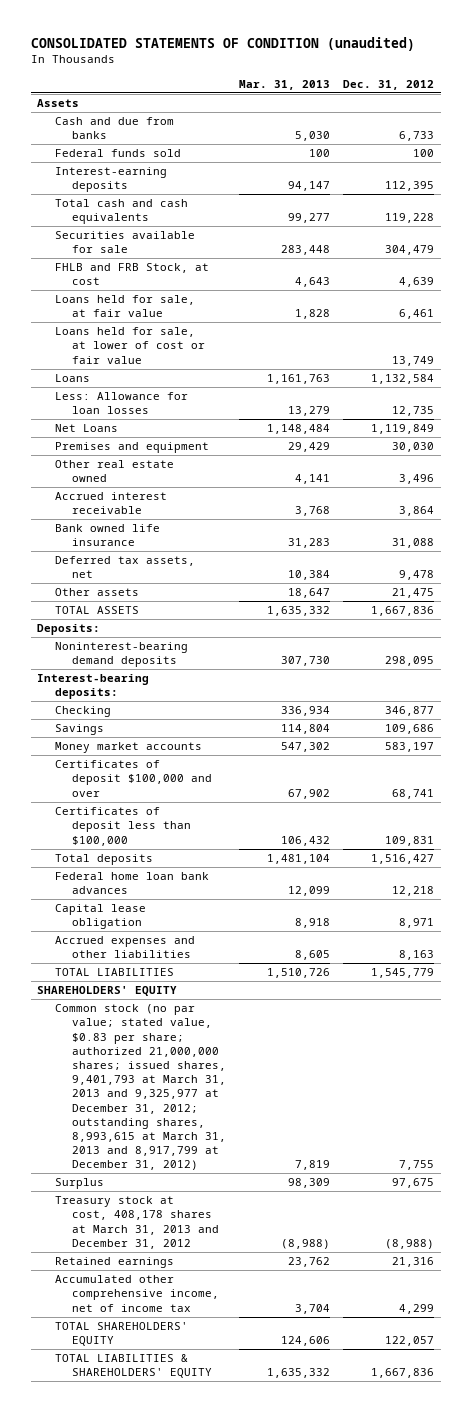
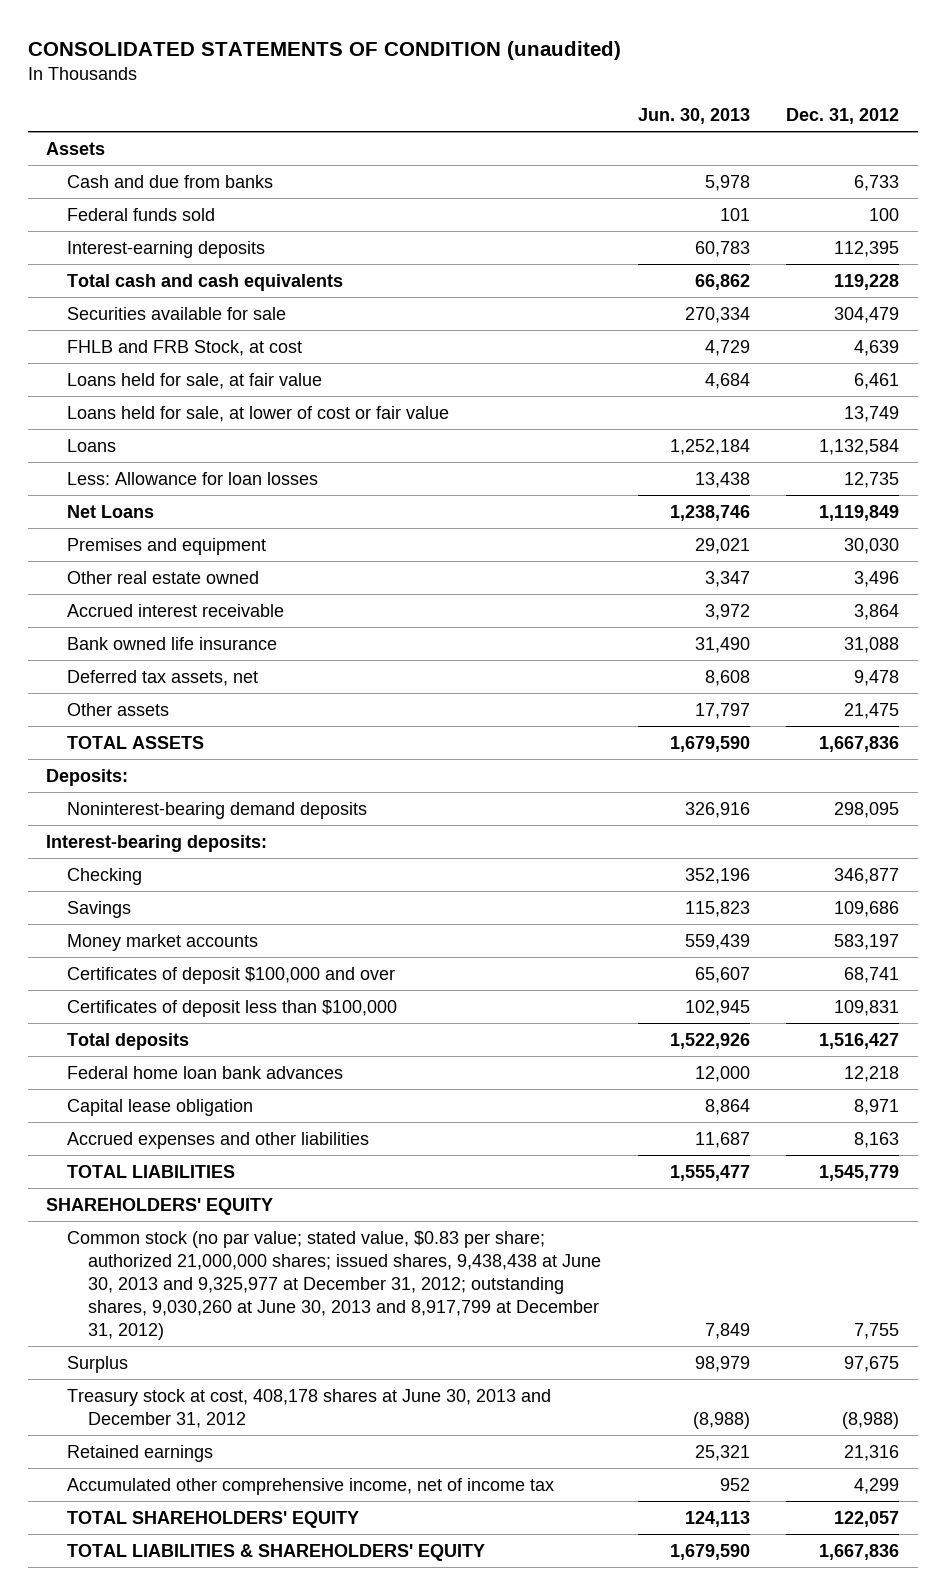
[239,79,331,90] Mar. 31, 2013 -> none
none -> [637,108,750,125] Jun. 30, 2013
[54,1004,226,1171] Common stock (no par value; stated value, $0.83 per share; authorized 21,000,000 shares; issued shares, 9,401,793 at March 31, 2013 and 9,325,977 at December 31, 2012; outstanding shares, 8,993,615 at March 31, 2013 and 8,917,799 at December 31, 2012) -> [67,1230,602,1340] Common stock (no par value; stated value, $0.83 per share; authorized 21,000,000 shares; issued shares, 9,438,438 at June 30, 2013 and 9,325,977 at December 31, 2012; outstanding shares, 9,030,260 at June 30, 2013 and 8,917,799 at December 31, 2012)
[54,1196,219,1249] Treasury stock at cost, 408,178 shares at March 31, 2013 and December 31, 2012 -> [67,1388,552,1428] Treasury stock at cost, 408,178 shares at June 30, 2013 and December 31, 2012

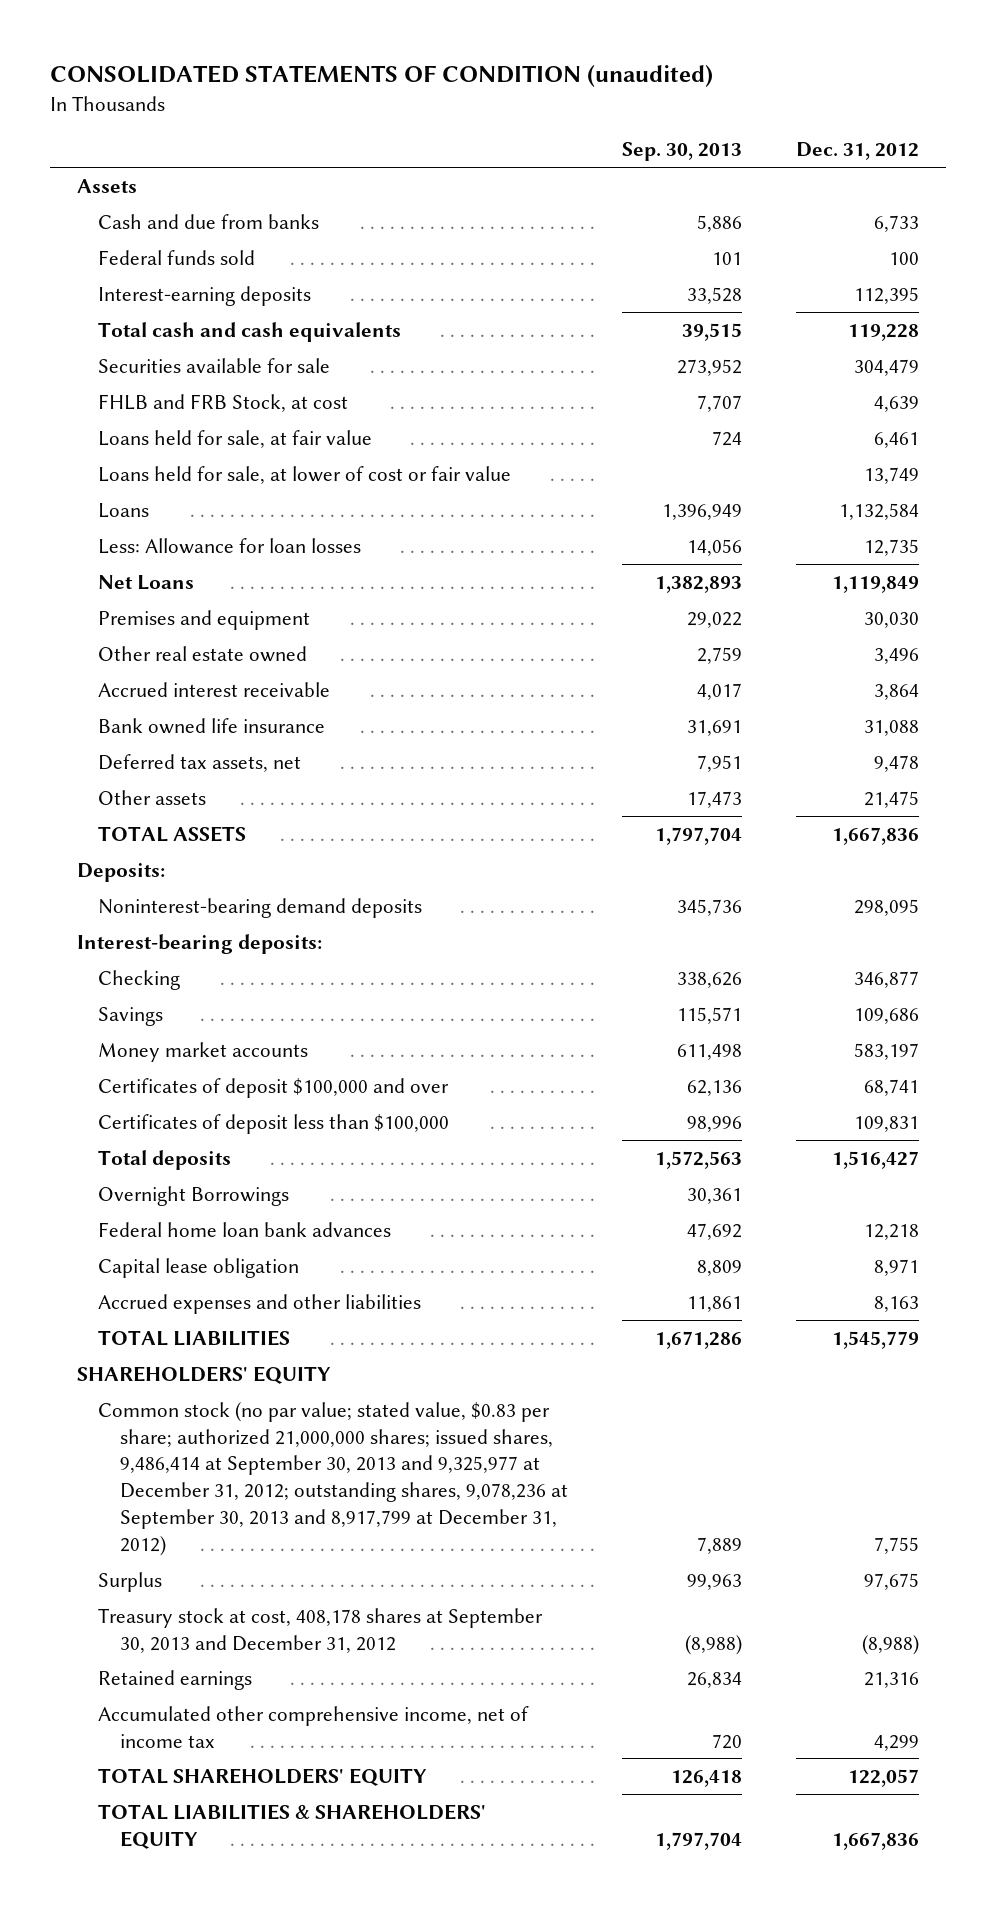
[637,108,750,125] Jun. 30, 2013 -> none
none -> [621,142,742,162] Sep. 30, 2013
none -> [98,1185,290,1206] Overnight Borrowings
[67,1230,602,1340] Common stock (no par value; stated value, $0.83 per share; authorized 21,000,000 shares; issued shares, 9,438,438 at June 30, 2013 and 9,325,977 at December 31, 2012; outstanding shares, 9,030,260 at June 30, 2013 and 8,917,799 at December 31, 2012) -> [98,1401,568,1556] Common stock (no par value; stated value, $0.83 per share; authorized 21,000,000 shares; issued shares, 9,486,414 at September 30, 2013 and 9,325,977 at December 31, 2012; outstanding shares, 9,078,236 at September 30, 2013 and 8,917,799 at December 31, 2012)
[67,1388,552,1428] Treasury stock at cost, 408,178 shares at June 30, 2013 and December 31, 2012 -> [98,1607,544,1653] Treasury stock at cost, 408,178 shares at September 30, 2013 and December 31, 2012

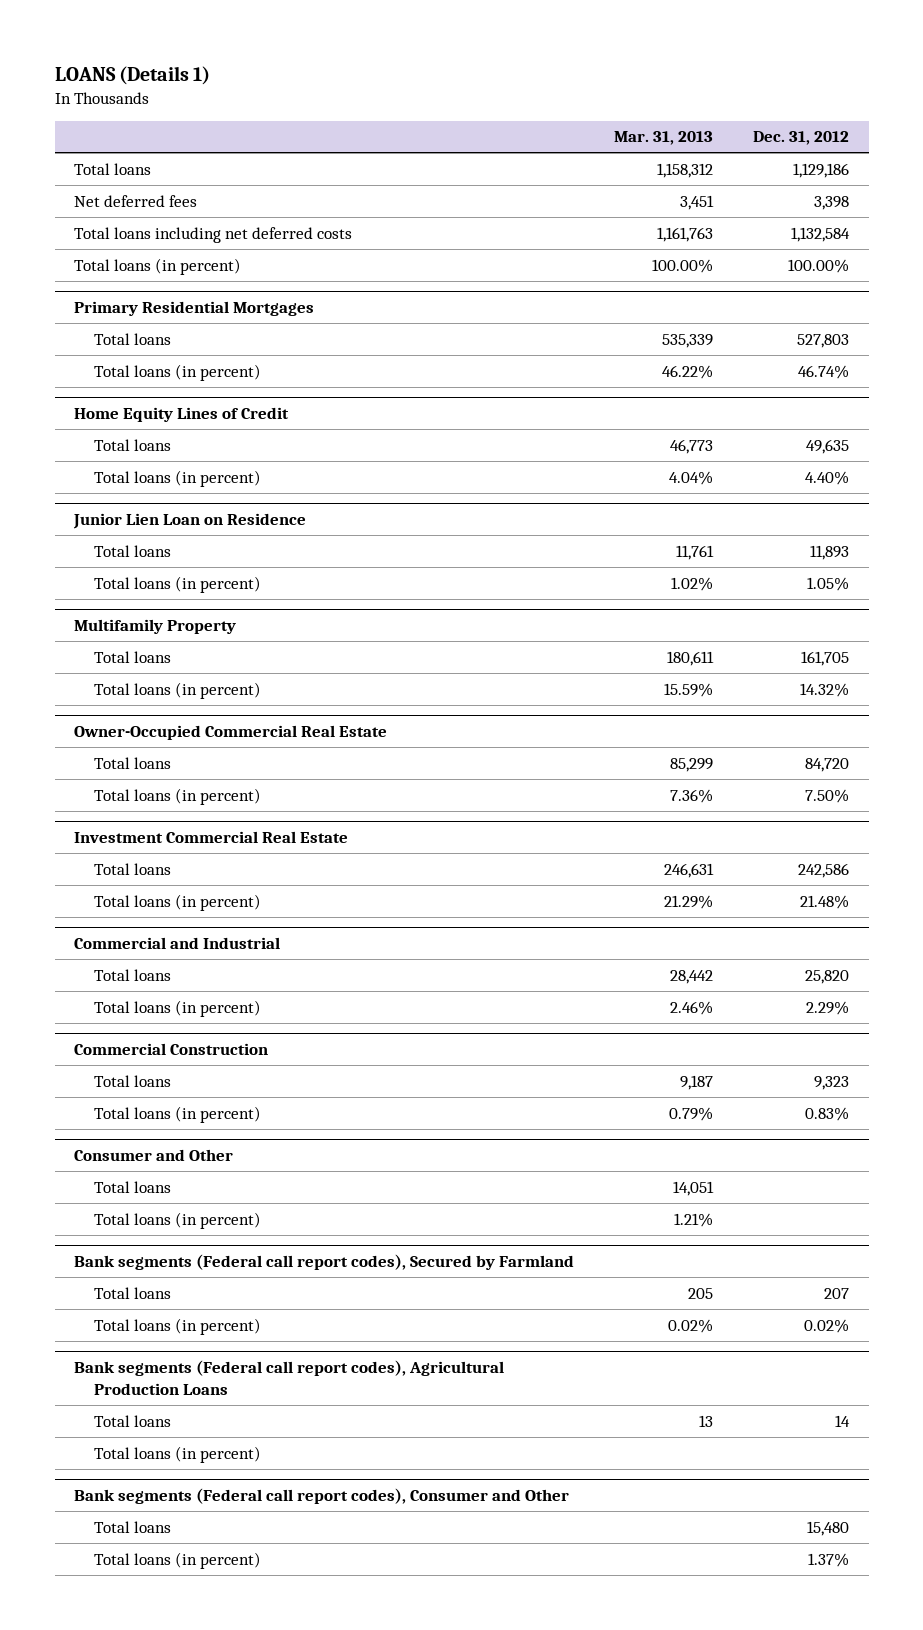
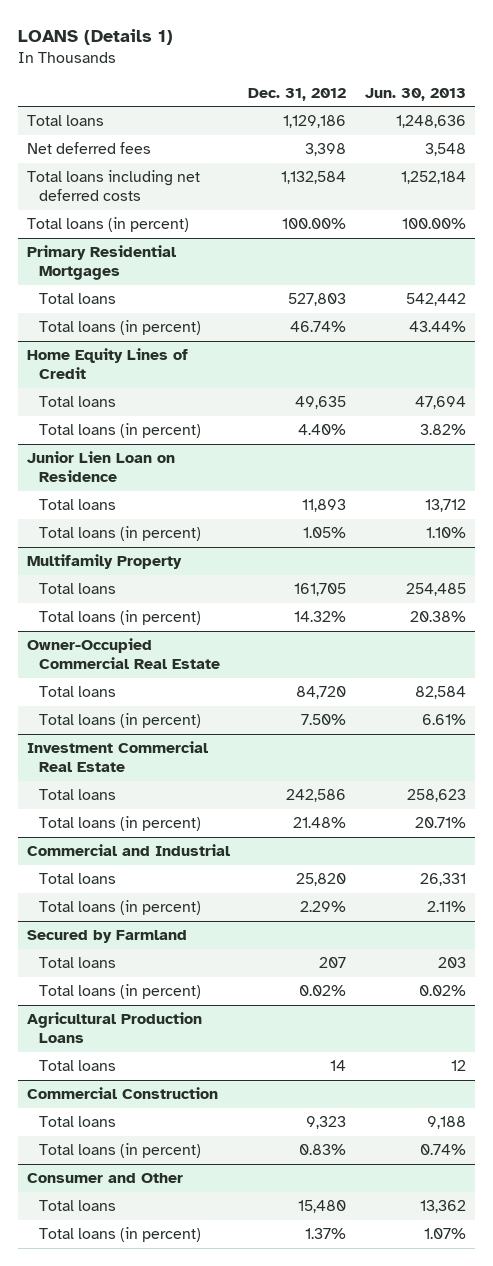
[614,131,714,146] Mar. 31, 2013 -> none
none -> [364,87,466,101] Jun. 30, 2013
none -> [27,930,188,944] Secured by Farmland
none -> [38,957,116,969] Total loans
none -> [38,984,201,1000] Total loans (in percent)
none -> [27,1012,203,1044] Agricultural Production Loans
none -> [38,1060,116,1072] Total loans
[94,1180,172,1193] Total loans -> none
[94,1211,262,1229] Total loans (in percent) -> none
[74,1254,575,1271] Bank segments (Federal call report codes), Secured by Farmland -> none
[94,1286,172,1299] Total loans -> none
[94,1317,262,1335] Total loans (in percent) -> none
[74,1360,505,1395] Bank segments (Federal call report codes), Agricultural Production Loans -> none
[94,1414,172,1427] Total loans -> none
[94,1445,262,1463] Total loans (in percent) -> none
[74,1488,570,1505] Bank segments (Federal call report codes), Consumer and Other -> none

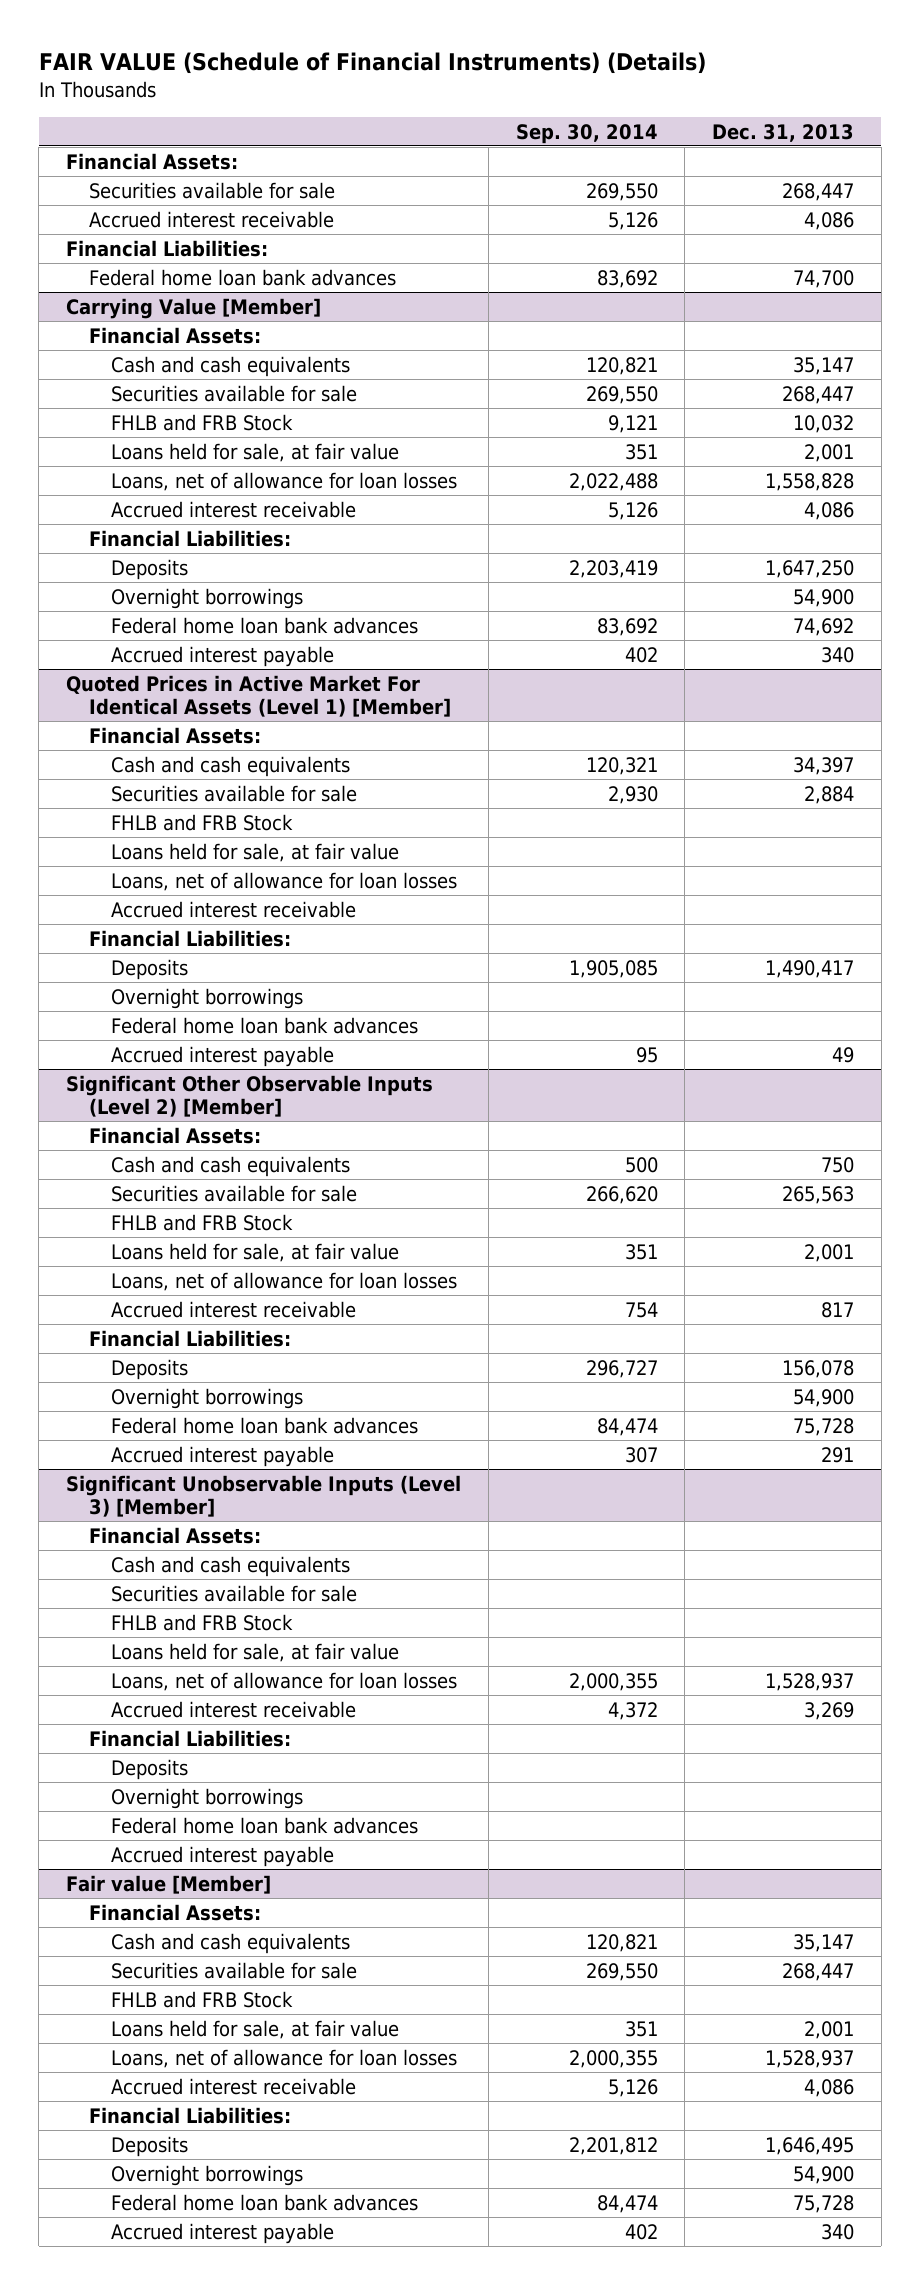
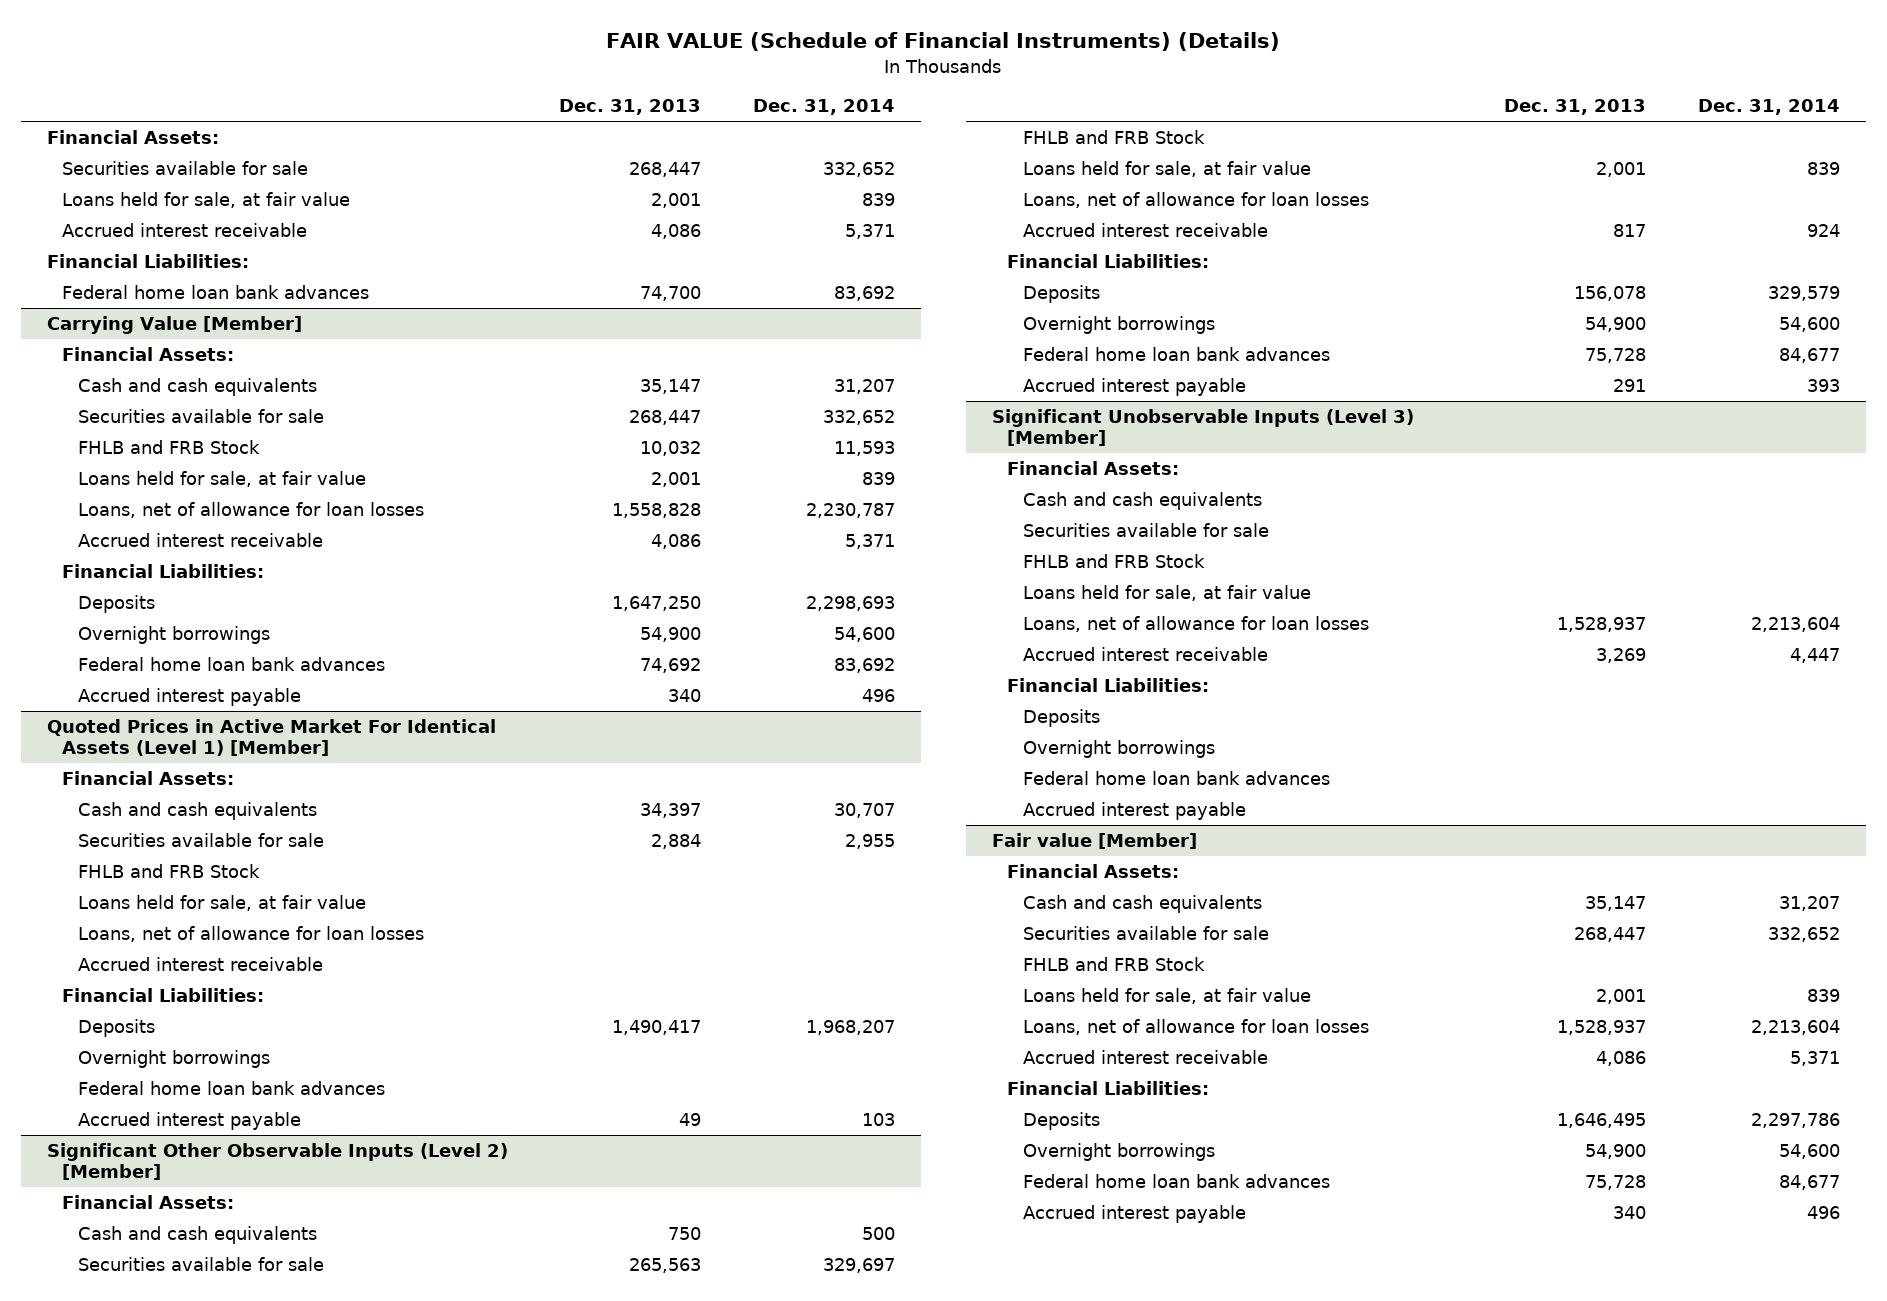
[515,123,658,144] Sep. 30, 2014 -> none
none -> [753,99,896,116] Dec. 31, 2014
none -> [62,191,351,208] Loans held for sale, at fair value

